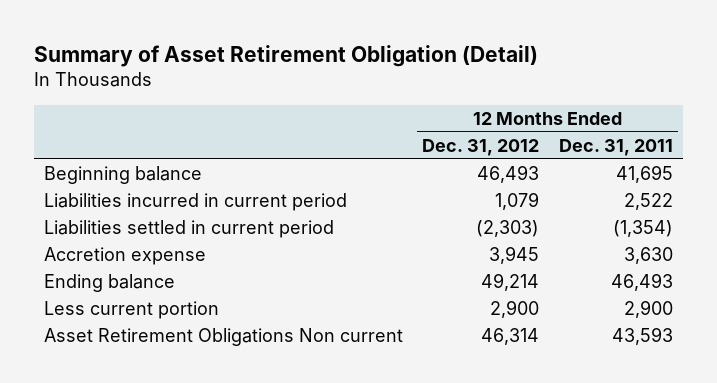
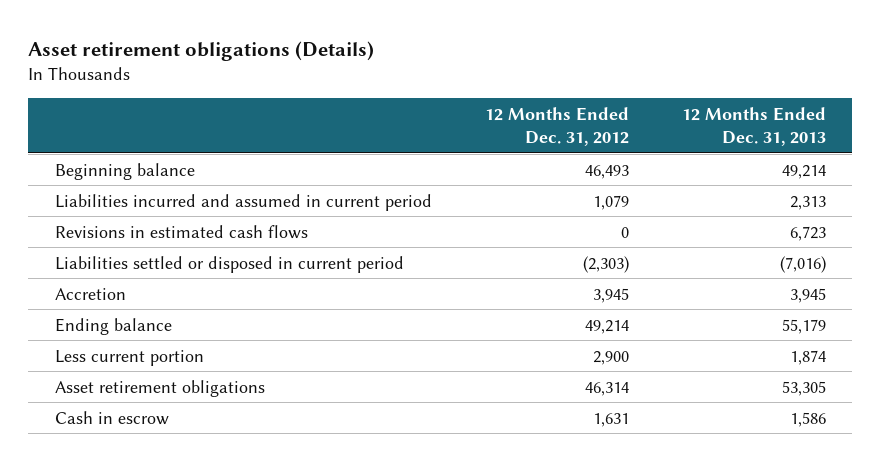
[33,44,538,67] Summary of Asset Retirement Obligation (Detail) -> [28,41,375,62] Asset retirement obligations (Details)
[559,138,674,156] Dec. 31, 2011 -> none
none -> [681,107,826,146] 12 Months Ended Dec. 31, 2013
[43,193,347,212] Liabilities incurred in current period -> [54,193,432,211] Liabilities incurred and assumed in current period
none -> [54,224,308,239] Revisions in estimated cash flows
[43,220,334,239] Liabilities settled in current period -> [54,255,404,273] Liabilities settled or disposed in current period
[43,247,206,266] Accretion expense -> [54,287,126,300] Accretion
[43,328,403,347] Asset Retirement Obligations Non current -> [54,379,265,397] Asset retirement obligations
none -> [54,410,169,425] Cash in escrow

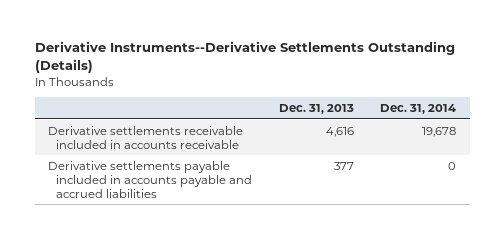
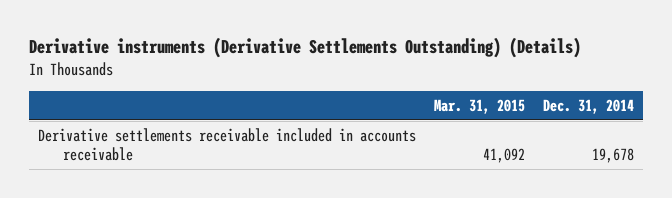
[34,41,455,74] Derivative Instruments--Derivative Settlements Outstanding (Details) -> [28,37,581,59] Derivative instruments (Derivative Settlements Outstanding) (Details)
[278,103,354,114] Dec. 31, 2013 -> none
none -> [433,98,525,114] Mar. 31, 2015
[47,160,253,198] Derivative settlements payable included in accounts payable and accrued liabilities -> none

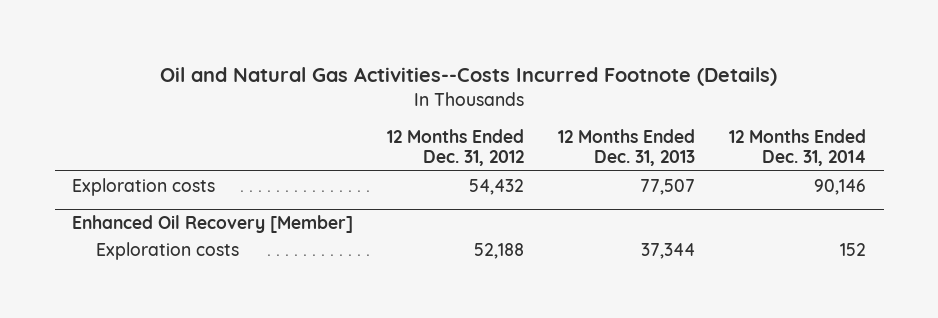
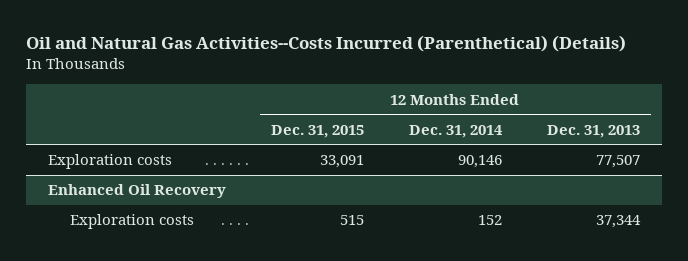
[160,67,778,87] Oil and Natural Gas Activities--Costs Incurred Footnote (Details) -> [26,35,627,53] Oil and Natural Gas Activities--Costs Incurred (Parenthetical) (Details)
[387,128,525,167] 12 Months Ended Dec. 31, 2012 -> none
none -> [271,124,365,138] Dec. 31, 2015
[71,214,353,233] Enhanced Oil Recovery [Member] -> [48,184,227,199] Enhanced Oil Recovery

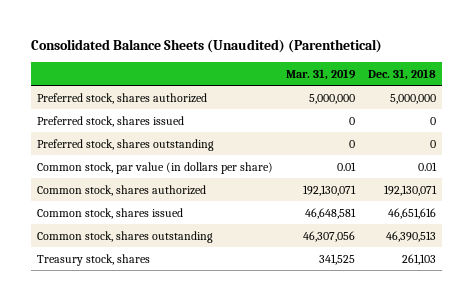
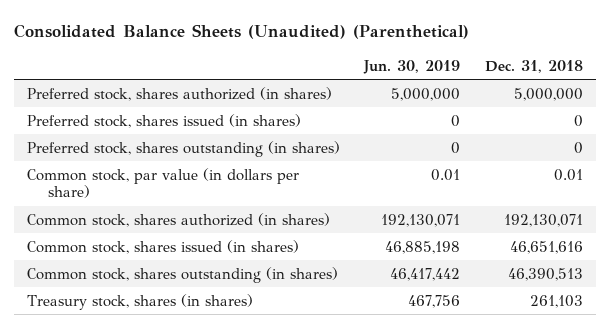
[285,68,356,80] Mar. 31, 2019 -> none
none -> [363,59,461,74] Jun. 30, 2019
[37,92,208,104] Preferred stock, shares authorized -> [26,86,332,101] Preferred stock, shares authorized (in shares)
[37,115,185,127] Preferred stock, shares issued -> [26,113,301,128] Preferred stock, shares issued (in shares)
[37,138,215,151] Preferred stock, shares outstanding -> [26,140,340,157] Preferred stock, shares outstanding (in shares)
[37,184,207,196] Common stock, shares authorized -> [26,212,330,227] Common stock, shares authorized (in shares)
[37,207,184,219] Common stock, shares issued -> [26,239,299,254] Common stock, shares issued (in shares)
[37,230,214,243] Common stock, shares outstanding -> [26,266,338,283] Common stock, shares outstanding (in shares)
[37,253,151,266] Treasury stock, shares -> [26,293,253,310] Treasury stock, shares (in shares)

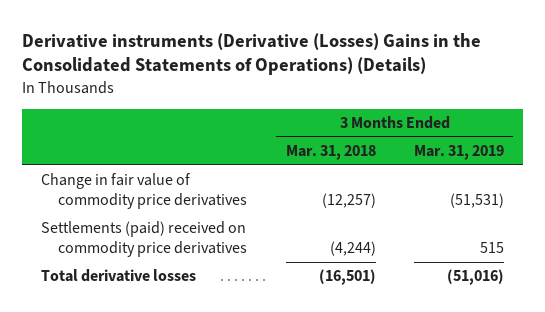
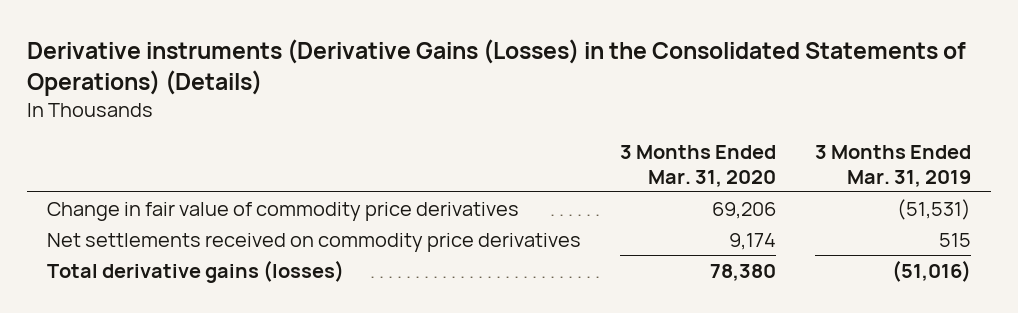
[21,32,481,76] Derivative instruments (Derivative (Losses) Gains in the Consolidated Statements of Operations) (Details) -> [27,38,967,96] Derivative instruments (Derivative Gains (Losses) in the Consolidated Statements of Operations) (Details)
[285,144,376,160] Mar. 31, 2018 -> none
none -> [620,145,777,187] 3 Months Ended Mar. 31, 2020
[40,221,248,258] Settlements (paid) received on commodity price derivatives -> [46,232,581,252] Net settlements received on commodity price derivatives
[40,269,196,283] Total derivative losses -> [46,259,344,283] Total derivative gains (losses)

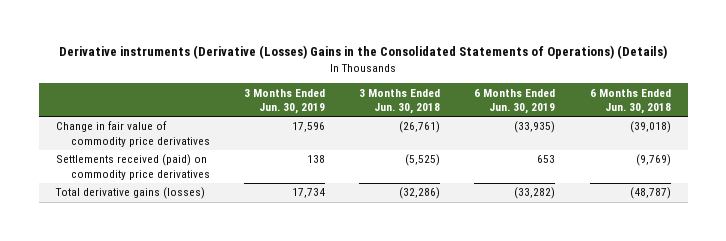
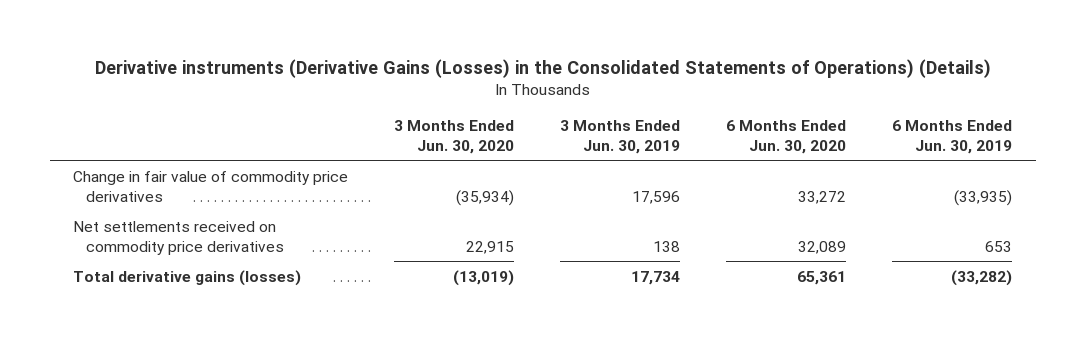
[59,45,668,60] Derivative instruments (Derivative (Losses) Gains in the Consolidated Statements of Operations) (Details) -> [94,58,991,78] Derivative instruments (Derivative Gains (Losses) in the Consolidated Statements of Operations) (Details)
[359,88,441,114] 3 Months Ended Jun. 30, 2018 -> none
[589,88,671,114] 6 Months Ended Jun. 30, 2018 -> none
none -> [393,119,514,154] 3 Months Ended Jun. 30, 2020
none -> [726,119,847,154] 6 Months Ended Jun. 30, 2020
[55,154,210,180] Settlements received (paid) on commodity price derivatives -> [72,220,285,255] Net settlements received on commodity price derivatives

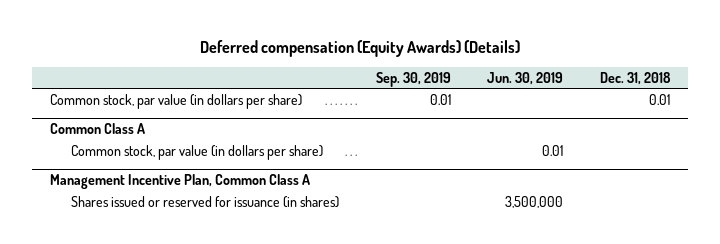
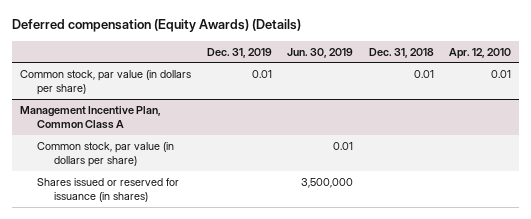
[375,71,451,87] Sep. 30, 2019 -> none
none -> [206,47,272,58] Dec. 31, 2019
none -> [449,47,512,59] Apr. 12, 2010
[50,123,146,135] Common Class A -> none
[70,144,323,160] Common stock, par value (in dollars per share) -> none
none -> [36,141,174,168] Common stock, par value (in dollars per share)

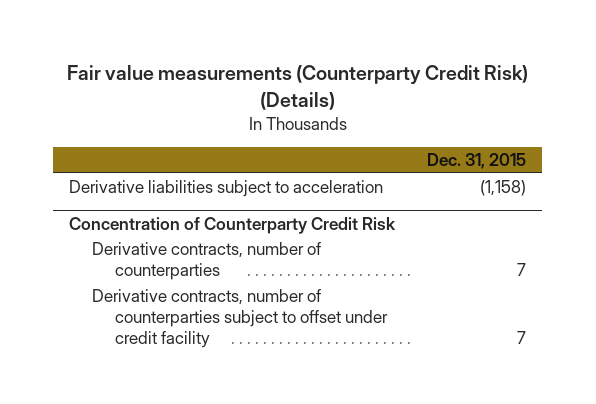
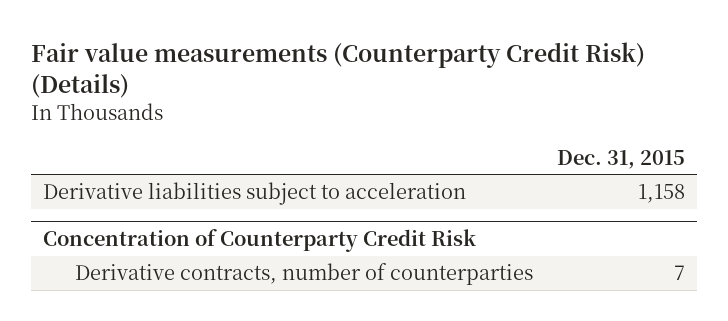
[480,180,527,197] (1,158) -> [638,184,686,204] 1,158
[92,289,388,349] Derivative contracts, number of counterparties subject to offset under credit facility -> none

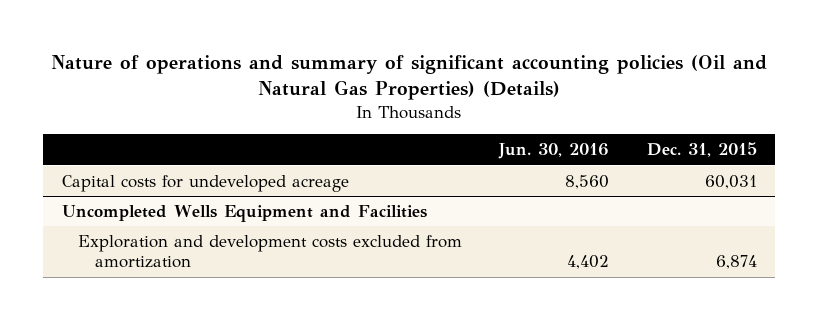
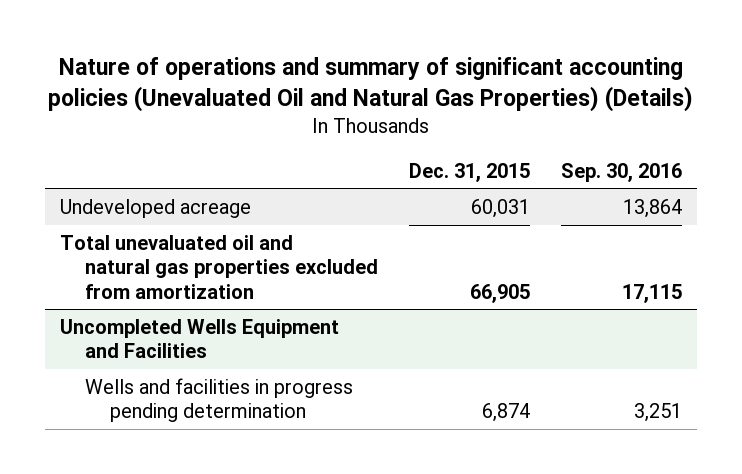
[51,55,768,101] Nature of operations and summary of significant accounting policies (Oil and Natural Gas Properties) (Details) -> [48,57,694,113] Nature of operations and summary of significant accounting policies (Unevaluated Oil and Natural Gas Properties) (Details)
[498,143,610,160] Jun. 30, 2016 -> none
none -> [560,162,682,182] Sep. 30, 2016
[61,174,349,192] Capital costs for undeveloped acreage -> [60,198,252,218] Undeveloped acreage
none -> [60,234,378,299] Total unevaluated oil and natural gas properties excluded from amortization
[78,234,463,269] Exploration and development costs excluded from amortization -> [84,377,353,423] Wells and facilities in progress pending determination

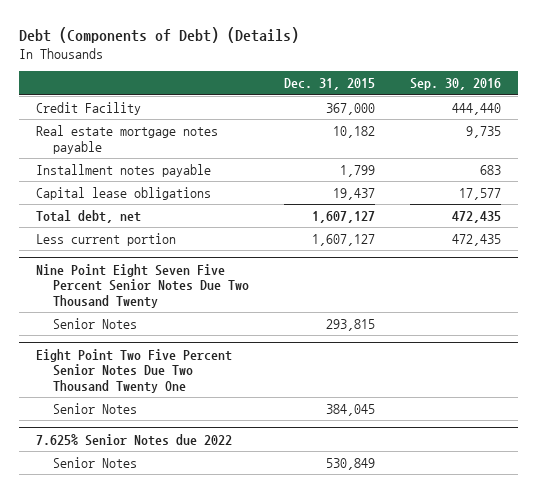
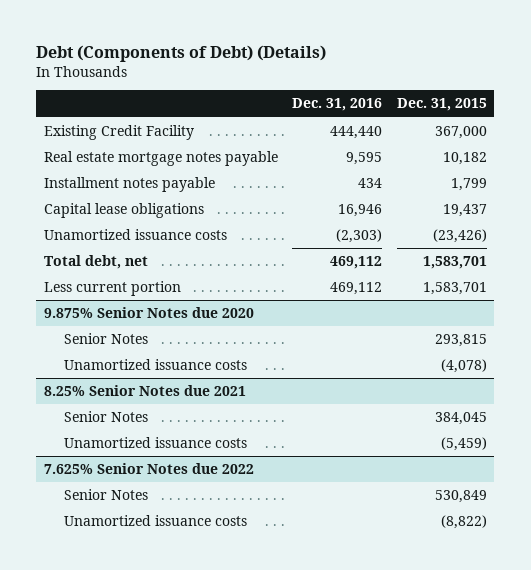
[409,78,501,91] Sep. 30, 2016 -> none
none -> [292,98,383,112] Dec. 31, 2016
[36,102,142,116] Credit Facility -> [43,125,194,141] Existing Credit Facility
none -> [43,229,227,241] Unamortized issuance costs
[311,211,375,224] 1,607,127 -> [423,256,488,270] 1,583,701
[311,234,375,247] 1,607,127 -> [423,282,488,296] 1,583,701
[36,263,250,308] Nine Point Eight Seven Five Percent Senior Notes Due Two Thousand Twenty -> [43,307,254,319] 9.875% Senior Notes due 2020
none -> [64,359,248,371] Unamortized issuance costs
[36,348,233,393] Eight Point Two Five Percent Senior Notes Due Two Thousand Twenty One -> [43,385,246,397] 8.25% Senior Notes due 2021
none -> [64,437,248,449] Unamortized issuance costs
none -> [64,515,248,527] Unamortized issuance costs

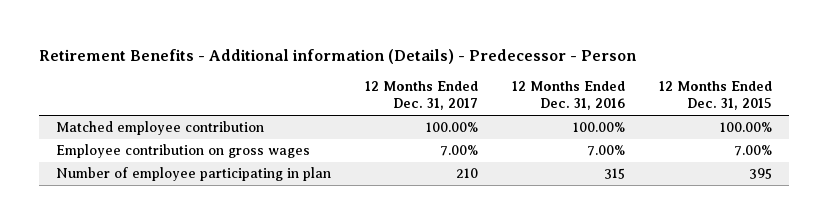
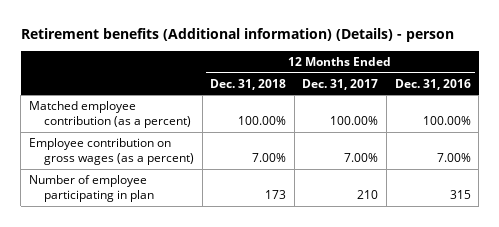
[38,48,637,64] Retirement Benefits - Additional information (Details) - Predecessor - Person -> [20,27,454,42] Retirement benefits (Additional information) (Details) - person
[658,80,772,111] 12 Months Ended Dec. 31, 2015 -> none
none -> [210,78,287,90] Dec. 31, 2018
[55,121,264,136] Matched employee contribution -> [28,101,192,128] Matched employee contribution (as a percent)
[55,144,310,159] Employee contribution on gross wages -> [28,138,195,165] Employee contribution on gross wages (as a percent)

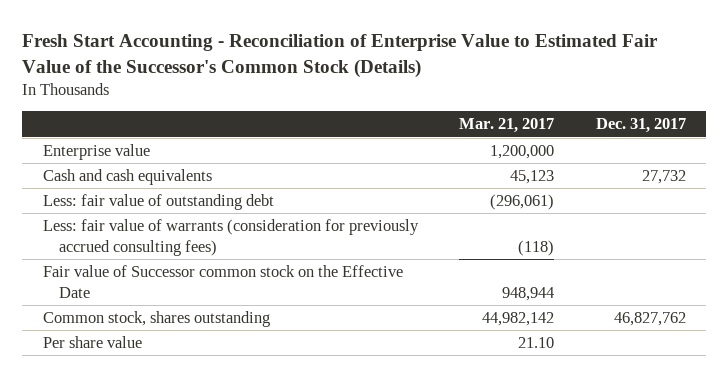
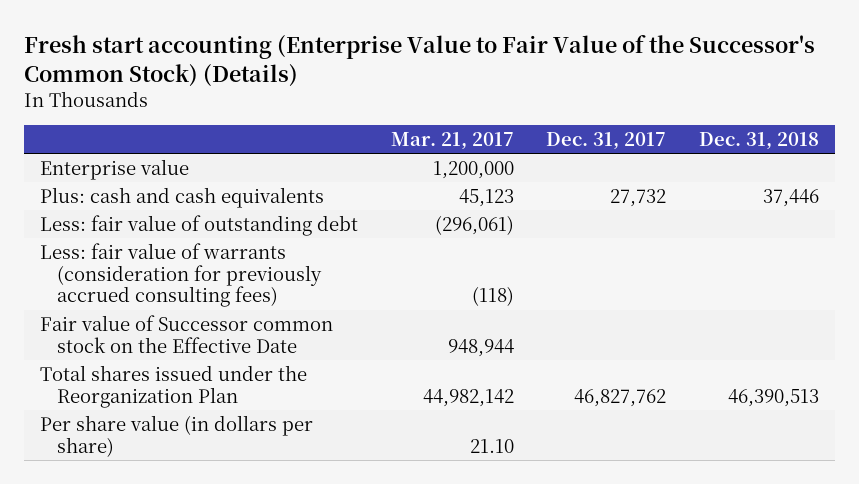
[21,34,658,78] Fresh Start Accounting - Reconciliation of Enterprise Value to Estimated Fair Value of the Successor's Common Stock (Details) -> [24,35,816,87] Fresh start accounting (Enterprise Value to Fair Value of the Successor's Common Stock) (Details)
none -> [698,132,819,151] Dec. 31, 2018
[42,168,212,185] Cash and cash equivalents -> [40,186,325,208] Plus: cash and cash equivalents
[42,310,270,327] Common stock, shares outstanding -> [40,364,308,408] Total shares issued under the Reorganization Plan
[42,335,142,348] Per share value -> [40,414,314,457] Per share value (in dollars per share)

